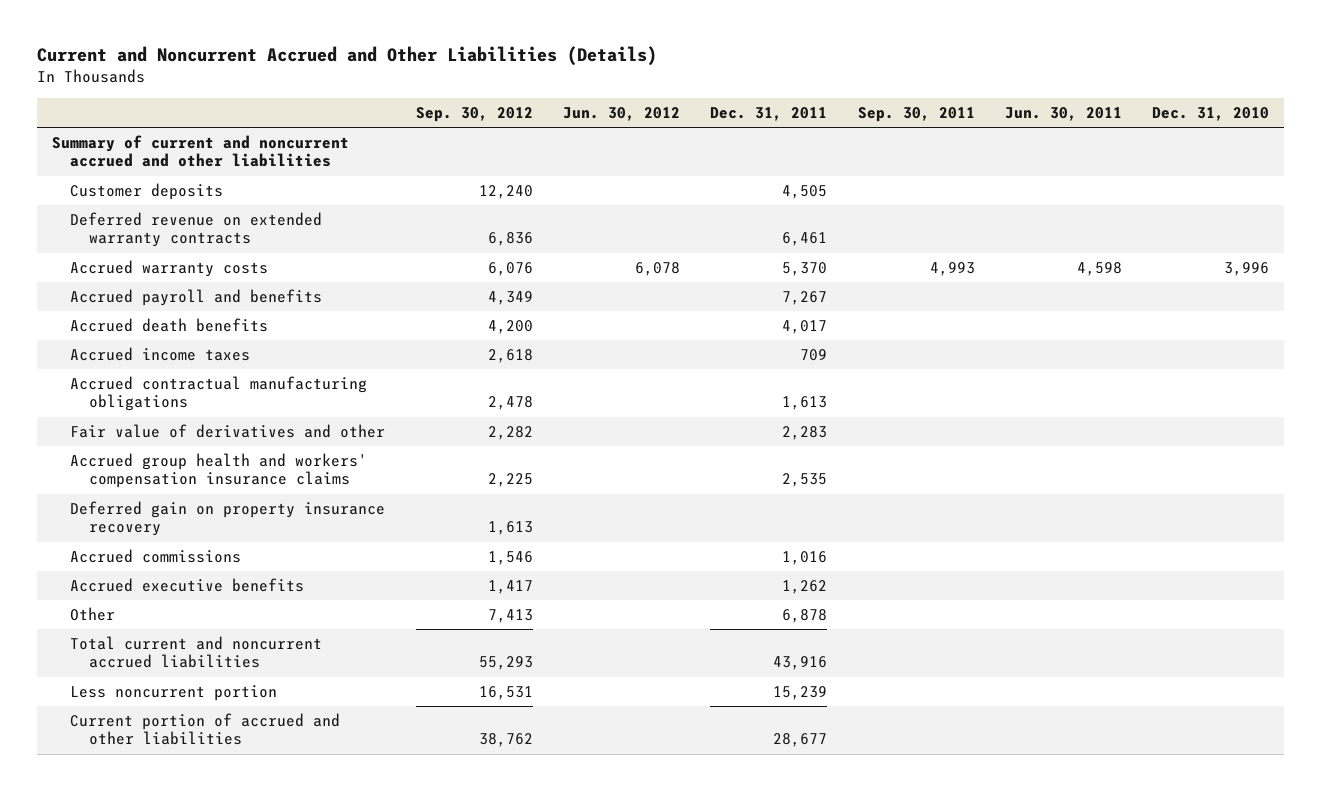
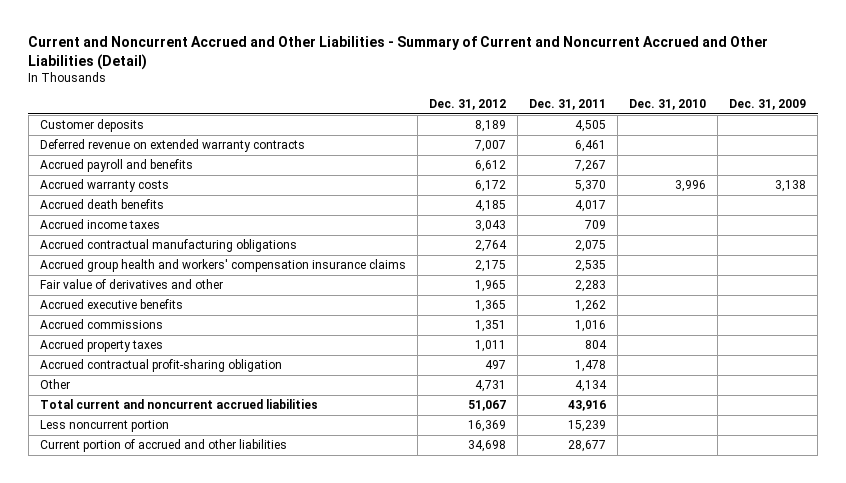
[36,46,657,67] Current and Noncurrent Accrued and Other Liabilities (Details) -> [28,36,769,70] Current and Noncurrent Accrued and Other Liabilities - Summary of Current and Noncurrent Accrued and Other Liabilities (Detail)
[415,106,533,122] Sep. 30, 2012 -> none
[562,106,680,121] Jun. 30, 2012 -> none
[857,106,975,122] Sep. 30, 2011 -> none
[1004,106,1122,121] Jun. 30, 2011 -> none
none -> [429,99,507,111] Dec. 31, 2012
none -> [729,99,807,111] Dec. 31, 2009
[51,135,349,168] Summary of current and noncurrent accrued and other liabilities -> none
[70,260,269,278] Accrued warranty costs -> [40,179,170,193] Accrued warranty costs
[782,396,828,411] 1,613 -> [575,240,607,253] 2,075
[70,501,386,537] Deferred gain on property insurance recovery -> none
[70,424,386,439] Fair value of derivatives and other -> [40,279,224,290] Fair value of derivatives and other
[70,549,242,564] Accrued commissions -> [40,319,164,330] Accrued commissions
none -> [40,339,164,353] Accrued property taxes
none -> [40,359,283,373] Accrued contractual profit-sharing obligation
[782,609,828,624] 6,878 -> [575,380,608,393] 4,134

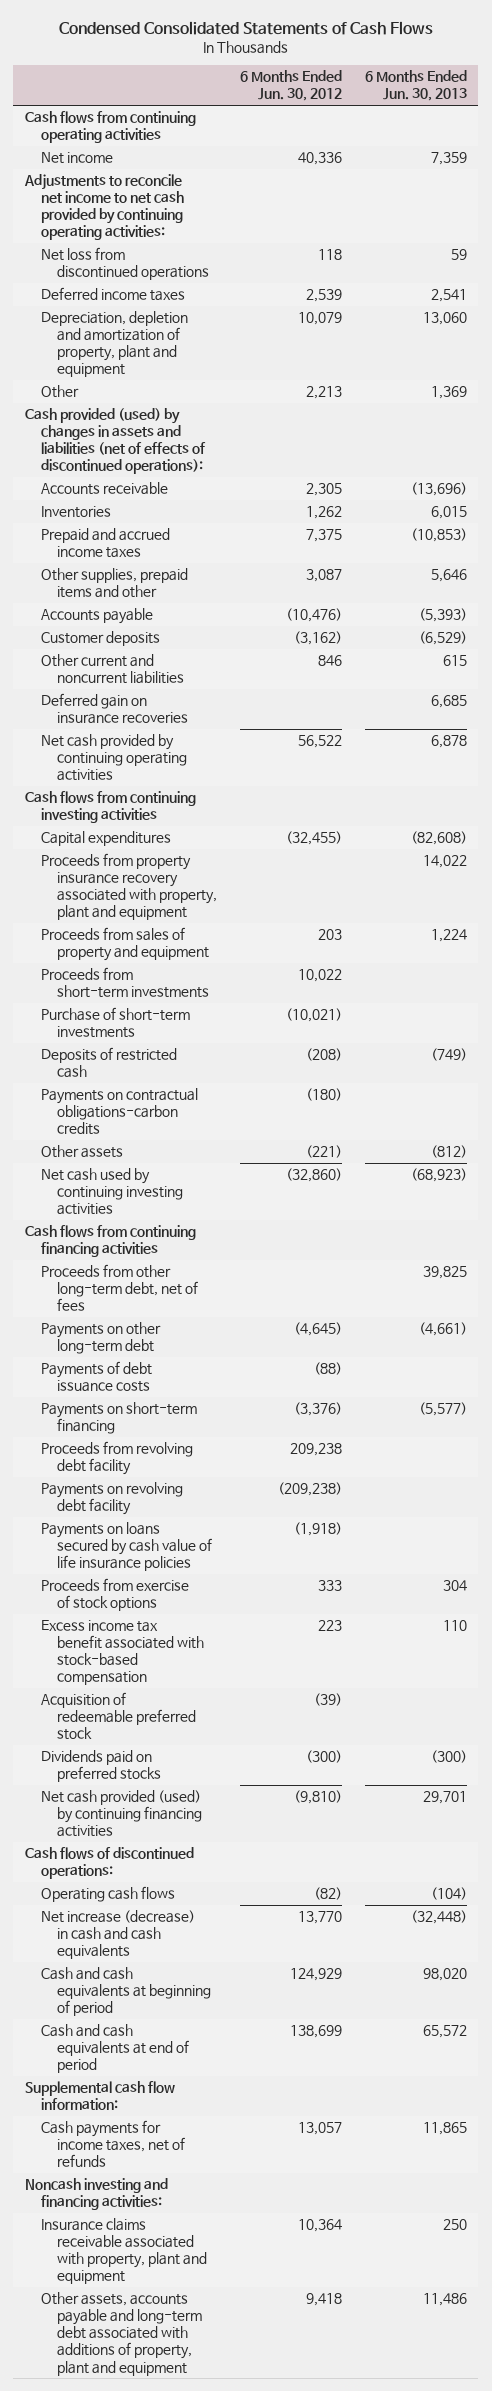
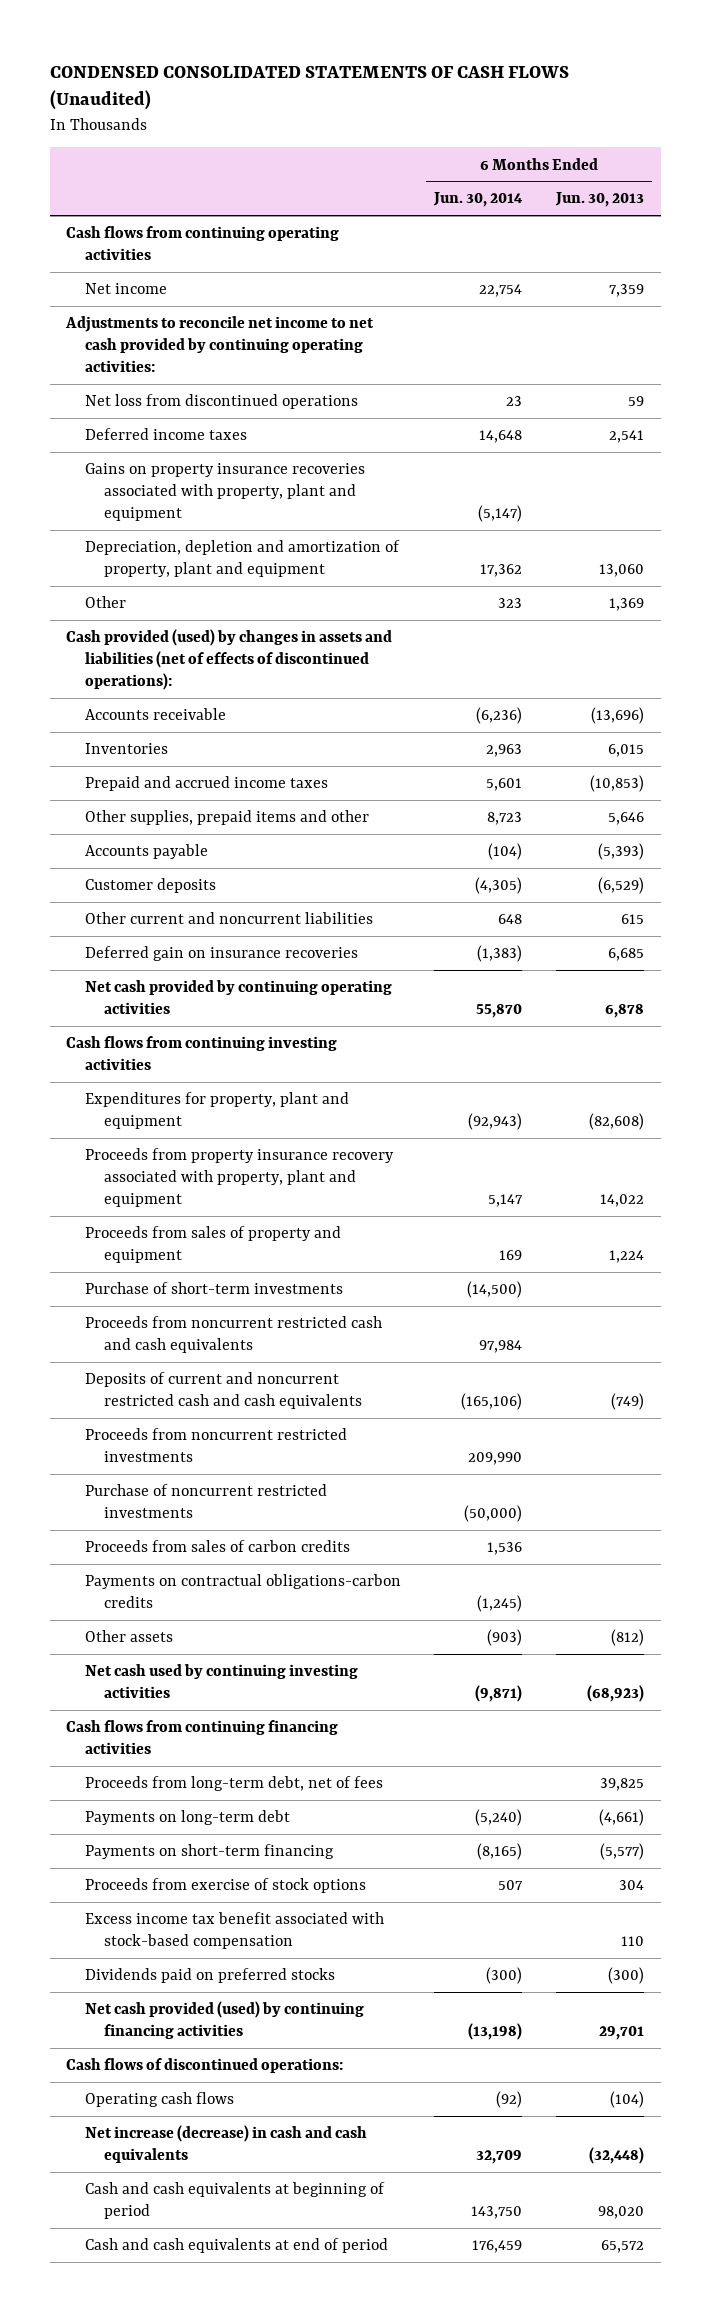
[58,20,433,35] Condensed Consolidated Statements of Cash Flows -> [49,65,569,111] CONDENSED CONSOLIDATED STATEMENTS OF CASH FLOWS (Unaudited)
[239,70,342,102] 6 Months Ended Jun. 30, 2012 -> none
none -> [433,192,524,208] Jun. 30, 2014
none -> [85,463,366,522] Gains on property insurance recoveries associated with property, plant and equipment
[40,831,171,847] Capital expenditures -> [85,1092,350,1130] Expenditures for property, plant and equipment
[40,967,209,999] Proceeds from short-term investments -> none
none -> [85,1316,383,1354] Proceeds from noncurrent restricted cash and cash equivalents
[40,1047,177,1079] Deposits of restricted cash -> [85,1372,362,1410] Deposits of current and noncurrent restricted cash and cash equivalents
none -> [85,1428,348,1463] Proceeds from noncurrent restricted investments
none -> [85,1484,328,1519] Purchase of noncurrent restricted investments
none -> [85,1540,351,1553] Proceeds from sales of carbon credits
[40,1361,152,1393] Payments of debt issuance costs -> none
[40,1264,198,1312] Proceeds from other long-term debt, net of fees -> [85,1776,384,1792] Proceeds from long-term debt, net of fees
[40,1322,161,1355] Payments on other long-term debt -> [85,1810,291,1826] Payments on long-term debt
[40,1441,193,1476] Proceeds from revolving debt facility -> none
[40,1482,183,1516] Payments on revolving debt facility -> none
[40,1522,212,1572] Payments on loans secured by cash value of life insurance policies -> none
[40,1692,196,1741] Acquisition of redeemable preferred stock -> none
[24,2081,175,2111] Supplemental cash flow information: -> none
[40,2120,185,2168] Cash payments for income taxes, net of refunds -> none
[24,2178,168,2211] Noncash investing and financing activities: -> none
[40,2218,207,2285] Insurance claims receivable associated with property, plant and equipment -> none
[40,2292,202,2376] Other assets, accounts payable and long-term debt associated with additions of property, plant and equipment -> none

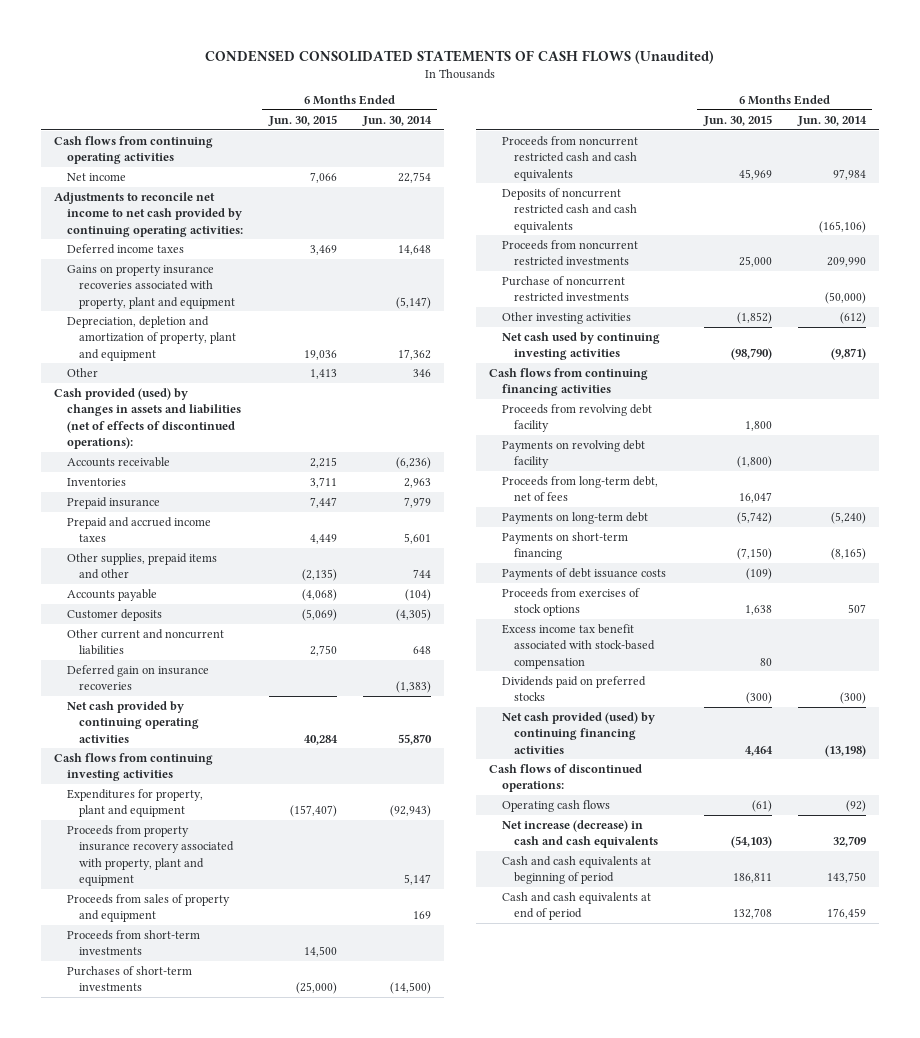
[554,192,644,208] Jun. 30, 2013 -> none
none -> [267,114,337,126] Jun. 30, 2015
[85,394,359,410] Net loss from discontinued operations -> none
[498,598,523,609] 323 -> [412,368,431,377] 346
none -> [66,496,160,509] Prepaid insurance
[487,812,523,826] 8,723 -> [412,569,431,579] 744
none -> [66,929,200,956] Proceeds from short-term investments
[85,1282,344,1295] Purchase of short-term investments -> [66,965,192,992] Purchases of short-term investments
[85,1372,362,1410] Deposits of current and noncurrent restricted cash and cash equivalents -> [501,187,638,233] Deposits of noncurrent restricted cash and cash equivalents
[85,1540,351,1553] Proceeds from sales of carbon credits -> none
[85,1574,402,1609] Payments on contractual obligations-carbon credits -> none
[85,1630,174,1643] Other assets -> [501,311,631,324] Other investing activities
[487,1629,523,1647] (903) -> [839,311,866,324] (612)
none -> [501,403,652,433] Proceeds from revolving debt facility
none -> [501,439,645,469] Payments on revolving debt facility
none -> [501,567,666,580] Payments of debt issuance costs
[85,1878,367,1894] Proceeds from exercise of stock options -> [501,587,640,617] Proceeds from exercises of stock options

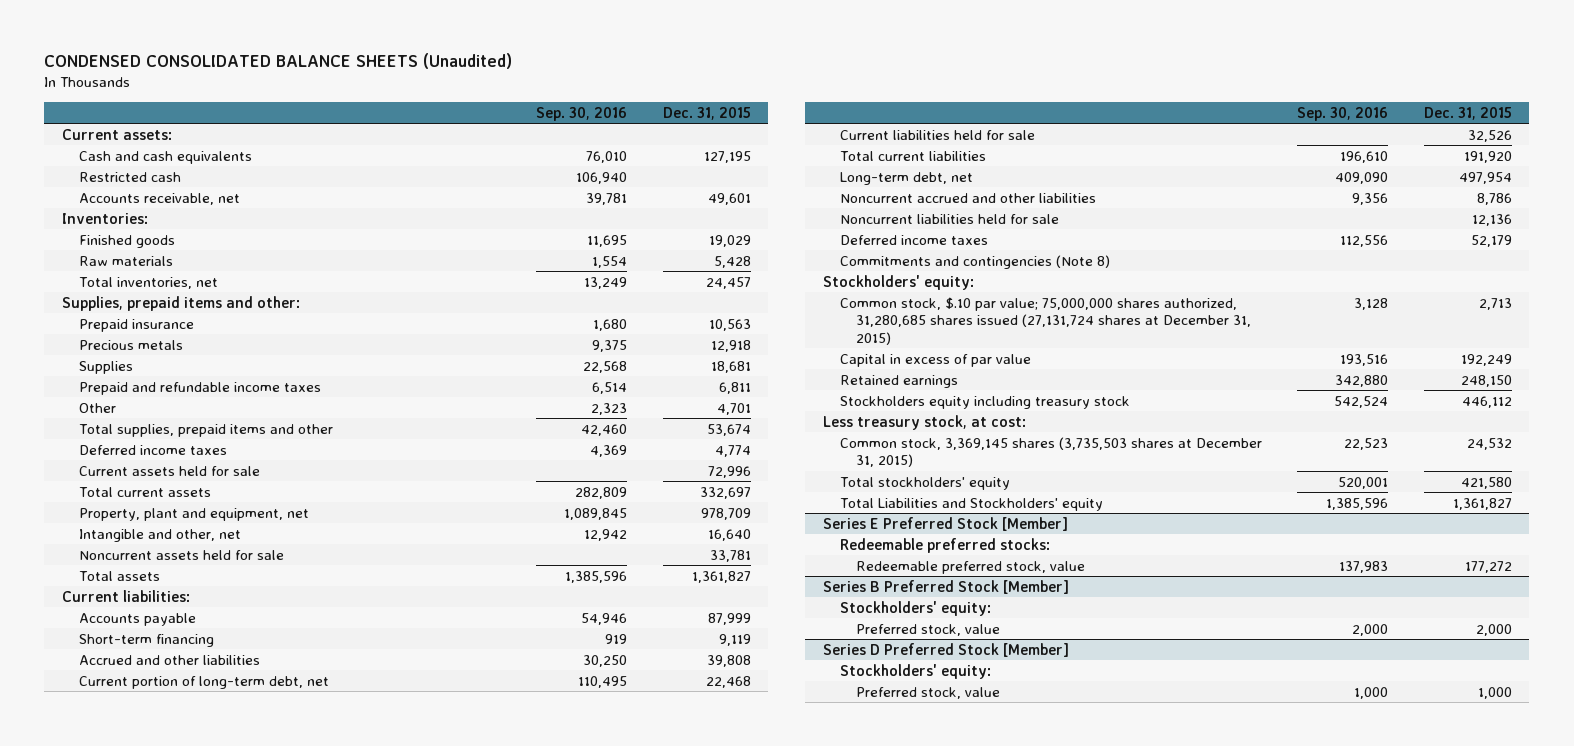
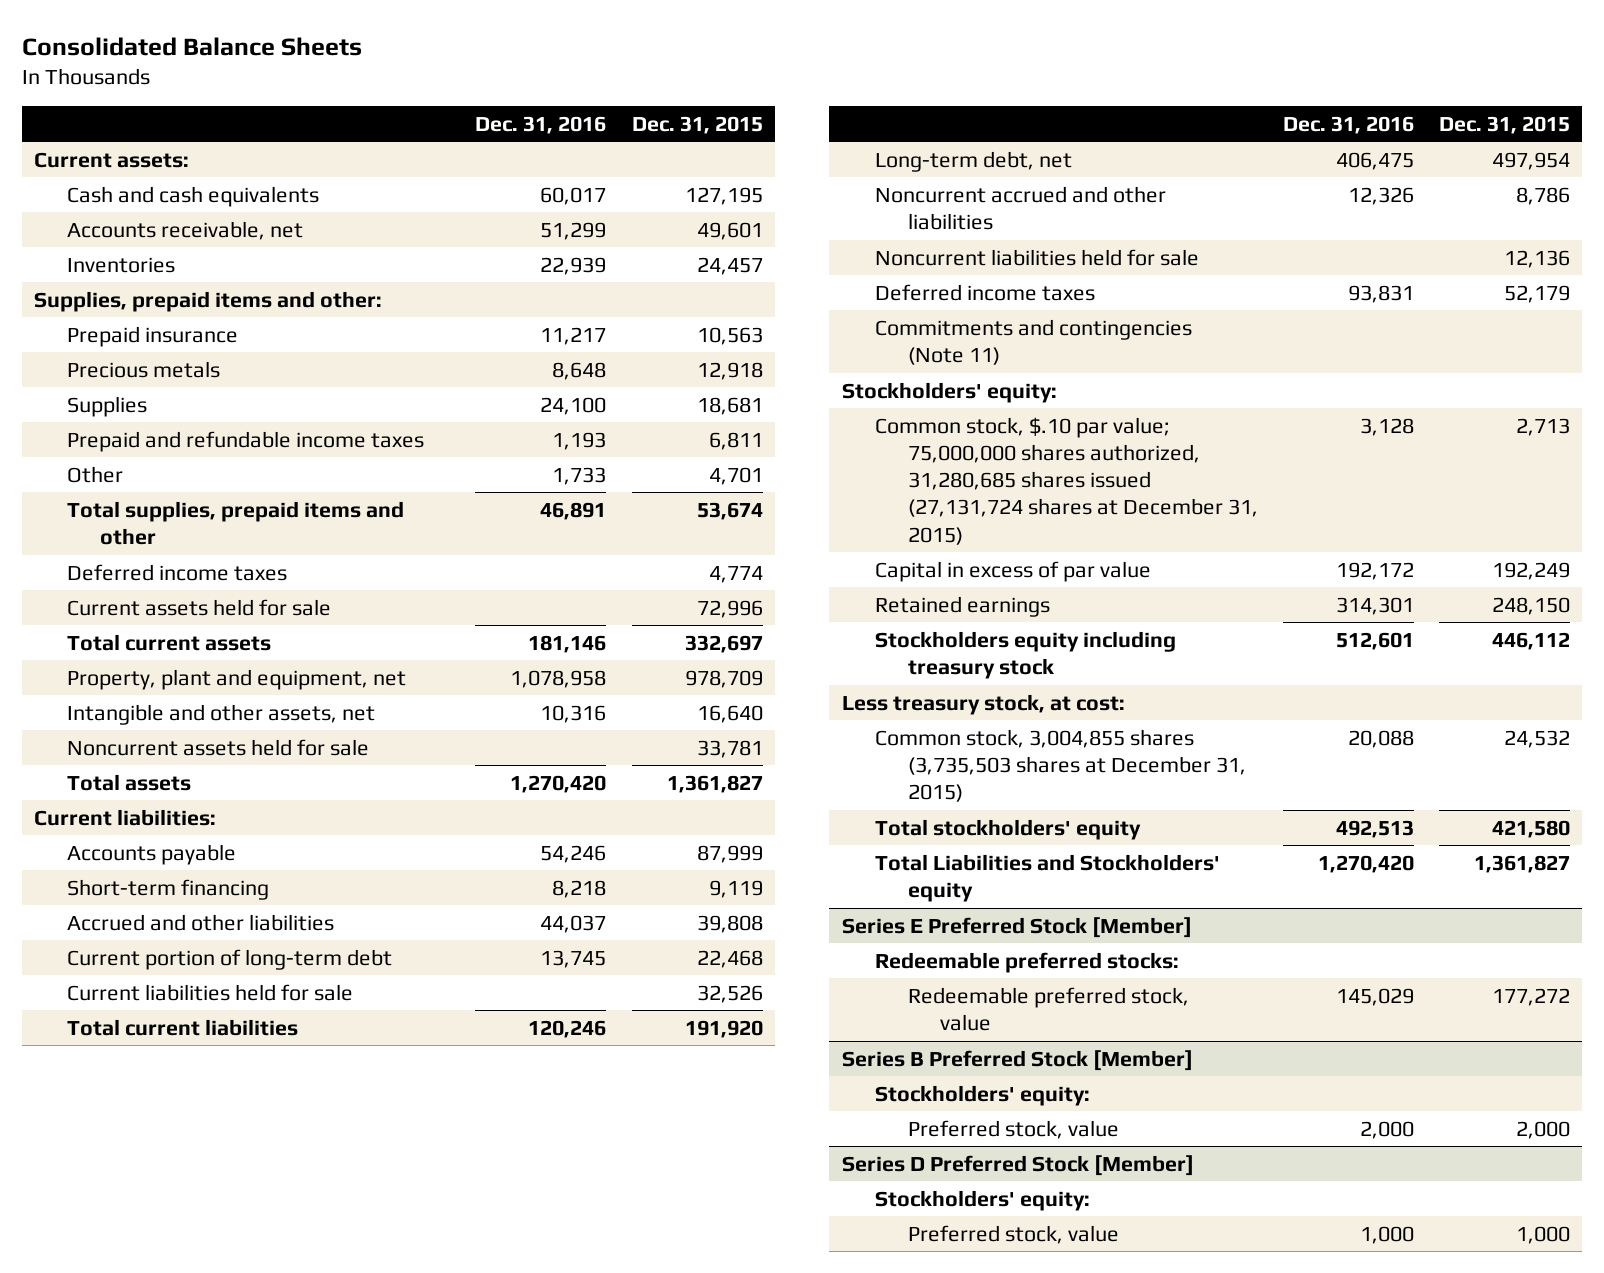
[44,53,513,70] CONDENSED CONSOLIDATED BALANCE SHEETS (Unaudited) -> [21,37,362,57] Consolidated Balance Sheets
[536,106,628,121] Sep. 30, 2016 -> none
none -> [475,115,607,134] Dec. 31, 2016
[78,171,181,182] Restricted cash -> none
[61,212,148,224] Inventories: -> none
[78,234,175,248] Finished goods -> none
[78,255,173,266] Raw materials -> none
[78,276,218,289] Total inventories, net -> [67,256,176,273] Inventories
[78,528,241,542] Intangible and other, net -> [67,703,376,725] Intangible and other assets, net
[78,675,329,689] Current portion of long-term debt, net -> [67,948,393,970] Current portion of long-term debt
[839,254,1110,269] Commitments and contingencies (Note 8) -> [874,318,1192,365] Commitments and contingencies (Note 11)
[839,436,1262,468] Common stock, 3,369,145 shares (3,735,503 shares at December 31, 2015) -> [874,728,1246,803] Common stock, 3,004,855 shares (3,735,503 shares at December 31, 2015)

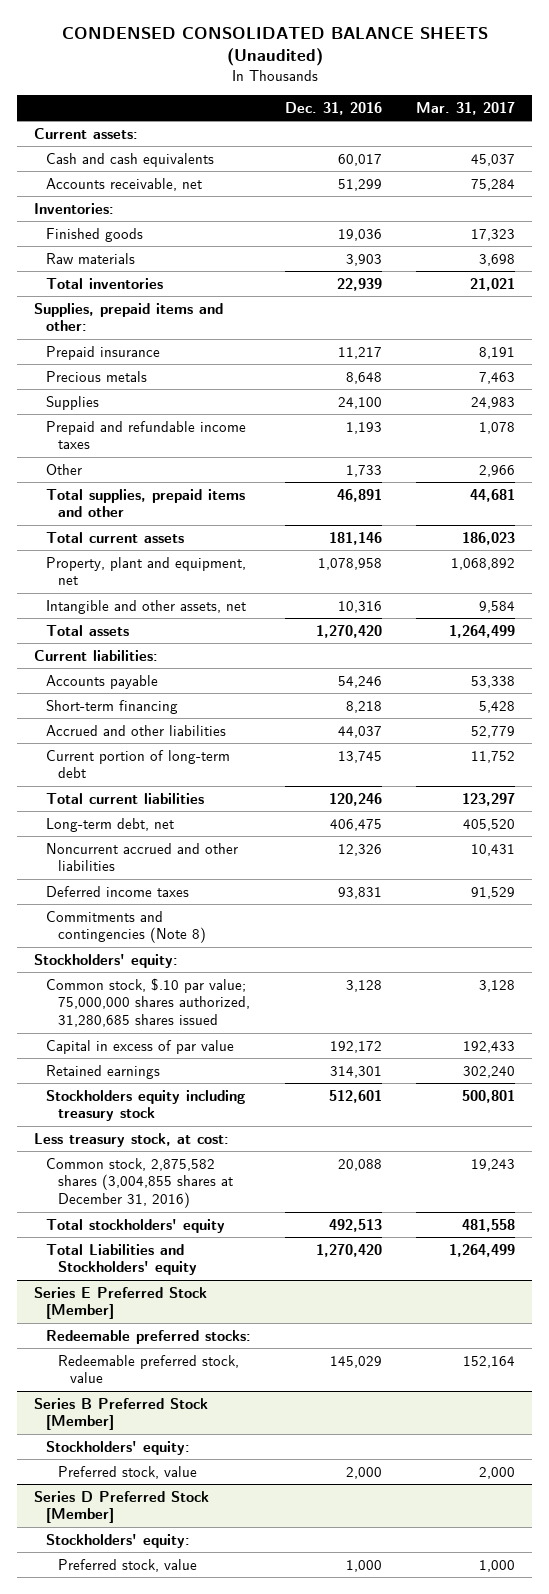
[21,37,362,57] Consolidated Balance Sheets -> [61,27,488,67] CONDENSED CONSOLIDATED BALANCE SHEETS (Unaudited)
[631,115,763,134] Dec. 31, 2015 -> none
none -> [416,101,516,115] Mar. 31, 2017
none -> [33,202,114,214] Inventories:
none -> [46,227,144,242] Finished goods
none -> [46,252,136,264] Raw materials
[67,256,176,273] Inventories -> [46,277,164,289] Total inventories
[67,563,288,581] Deferred income taxes -> none
[67,598,332,616] Current assets held for sale -> none
[67,738,370,756] Noncurrent assets held for sale -> none
[67,983,354,1001] Current liabilities held for sale -> none
[874,248,1199,266] Noncurrent liabilities held for sale -> none
[874,318,1192,365] Commitments and contingencies (Note 11) -> [46,910,207,944] Commitments and contingencies (Note 8)
[874,416,1258,545] Common stock, $.10 par value; 75,000,000 shares authorized, 31,280,685 shares issued (27,131,724 shares at December 31, 2015) -> [46,977,251,1028] Common stock, $.10 par value; 75,000,000 shares authorized, 31,280,685 shares issued
[874,728,1246,803] Common stock, 3,004,855 shares (3,735,503 shares at December 31, 2015) -> [46,1157,234,1209] Common stock, 2,875,582 shares (3,004,855 shares at December 31, 2016)

